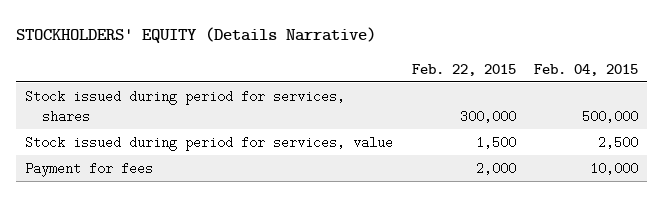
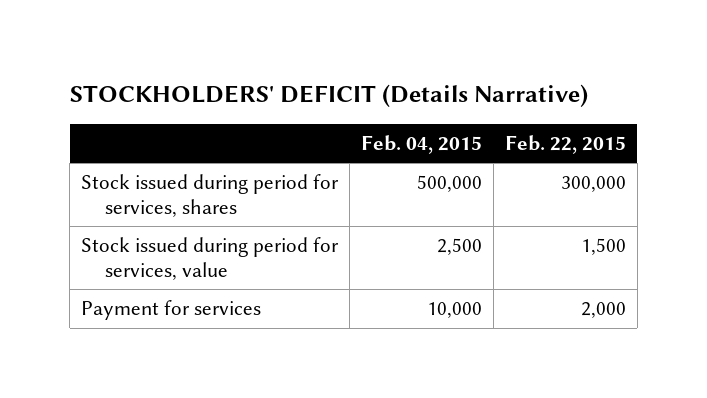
[15,27,376,44] STOCKHOLDERS' EQUITY (Details Narrative) -> [69,84,588,108] STOCKHOLDERS' DEFICIT (Details Narrative)
[24,161,153,177] Payment for fees -> [81,300,262,321] Payment for services

